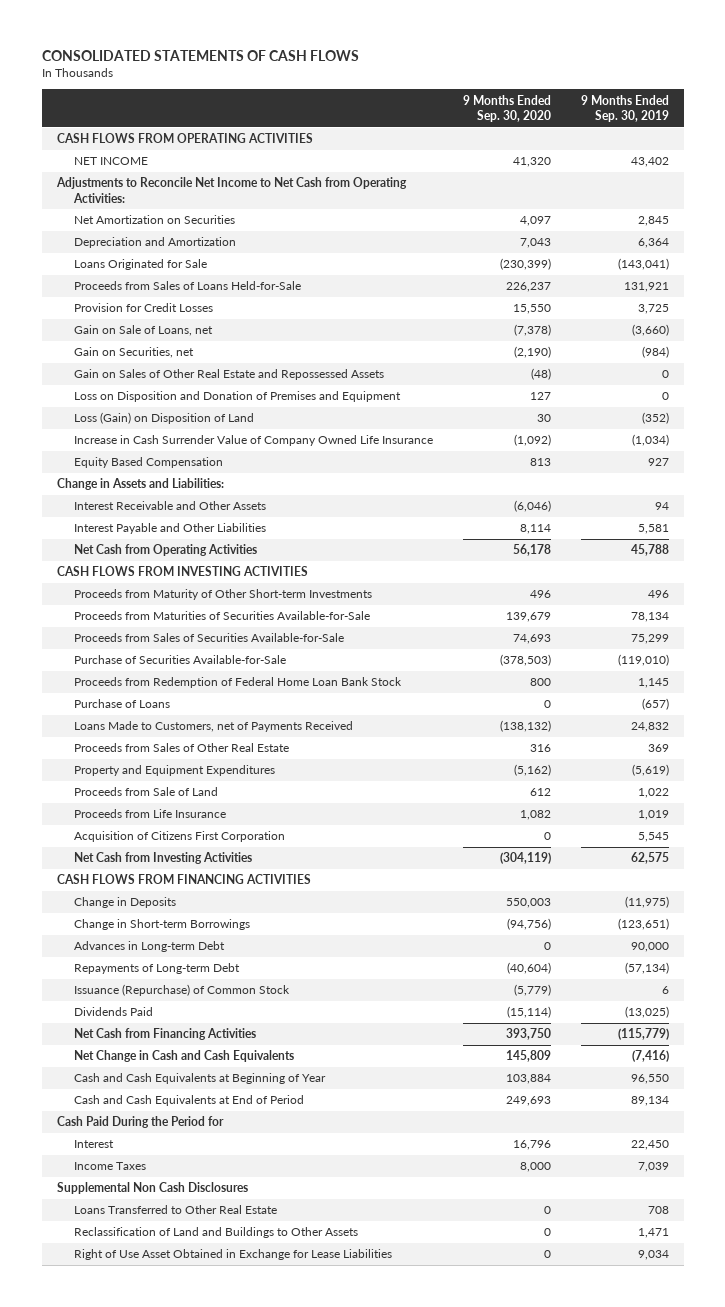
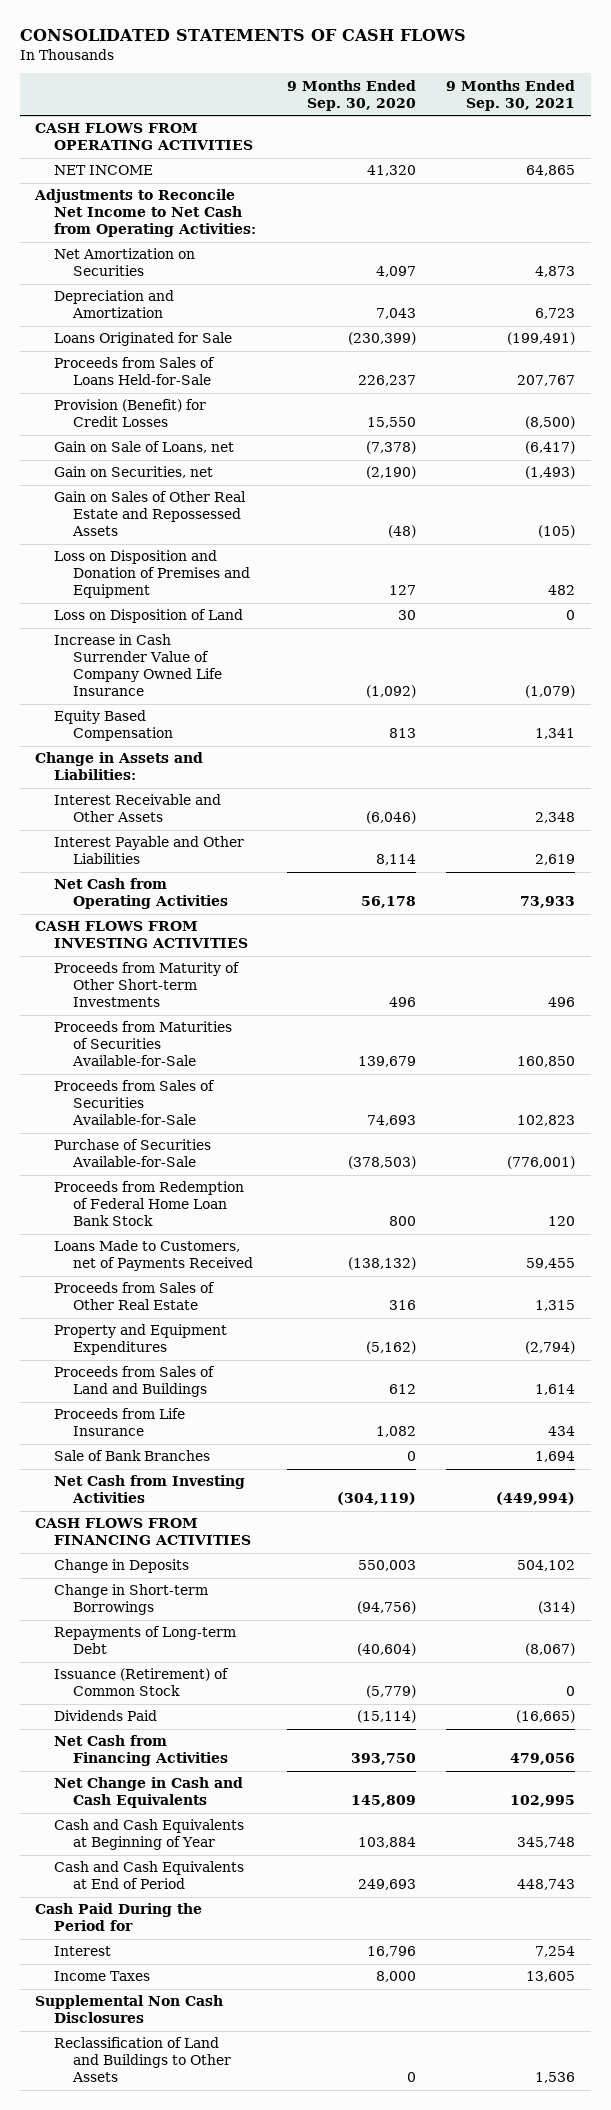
[580,94,669,123] 9 Months Ended Sep. 30, 2019 -> none
none -> [446,79,576,111] 9 Months Ended Sep. 30, 2021
[74,303,214,313] Provision for Credit Losses -> [54,399,207,428] Provision (Benefit) for Credit Losses
[74,412,255,425] Loss (Gain) on Disposition of Land -> [54,609,244,624] Loss on Disposition of Land
[74,699,171,709] Purchase of Loans -> none
[74,787,219,797] Proceeds from Sale of Land -> [54,1366,216,1398] Proceeds from Sales of Land and Buildings
[74,831,286,843] Acquisition of Citizens First Corporation -> none
none -> [54,1450,211,1462] Sale of Bank Branches
[74,941,226,953] Advances in Long-term Debt -> none
[74,984,291,997] Issuance (Repurchase) of Common Stock -> [54,1668,230,1697] Issuance (Retirement) of Common Stock
[74,1205,278,1215] Loans Transferred to Other Real Estate -> none
[74,1249,393,1261] Right of Use Asset Obtained in Exchange for Lease Liabilities -> none

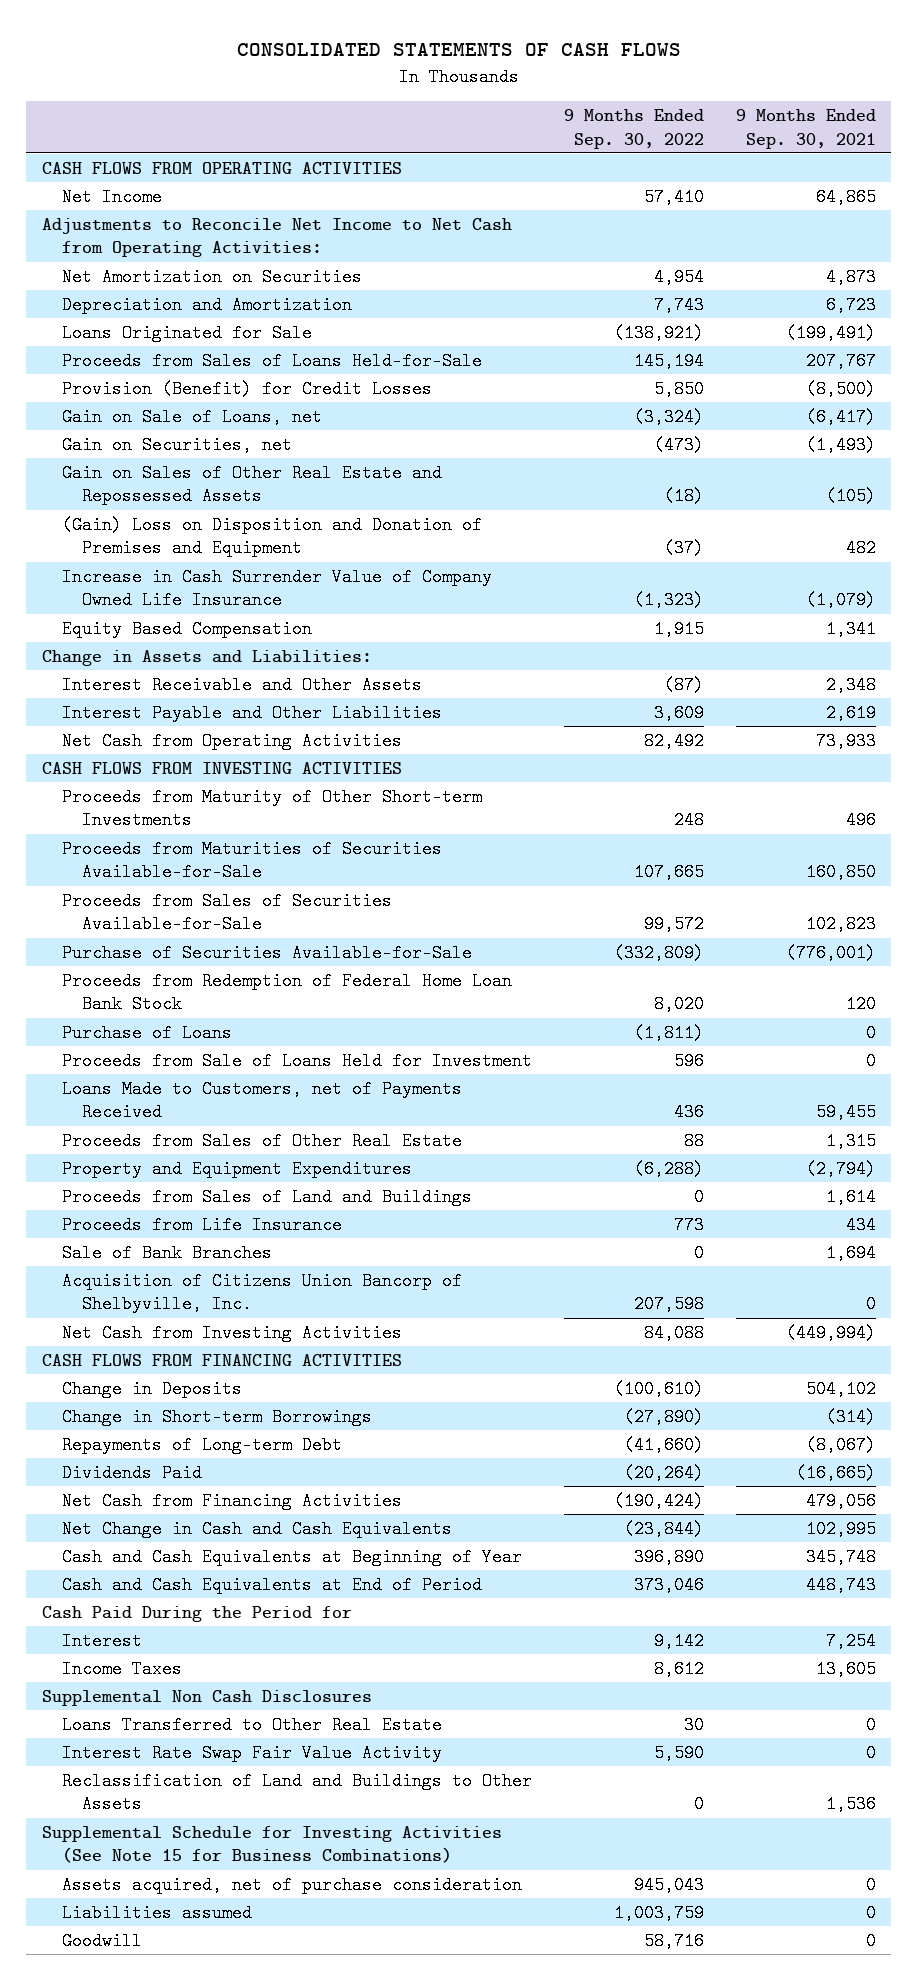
[286,79,416,111] 9 Months Ended Sep. 30, 2020 -> none
none -> [563,109,704,149] 9 Months Ended Sep. 30, 2022
[54,165,154,176] NET INCOME -> [61,188,162,207] Net Income
[54,609,244,624] Loss on Disposition of Land -> none
[54,550,251,599] Loss on Disposition and Donation of Premises and Equipment -> [61,516,482,558] (Gain) Loss on Disposition and Donation of Premises and Equipment
none -> [61,1024,232,1043] Purchase of Loans
none -> [61,1052,532,1071] Proceeds from Sale of Loans Held for Investment
none -> [61,1272,462,1314] Acquisition of Citizens Union Bancorp of Shelbyville, Inc.
[54,1668,230,1697] Issuance (Retirement) of Common Stock -> none
none -> [61,1716,442,1735] Loans Transferred to Other Real Estate
none -> [61,1744,442,1763] Interest Rate Swap Fair Value Activity
none -> [41,1826,502,1864] Supplemental Schedule for Investing Activities (See Note 15 for Business Combinations)
none -> [61,1876,522,1895] Assets acquired, net of purchase consideration
none -> [61,1904,252,1923] Liabilities assumed
none -> [61,1932,142,1951] Goodwill

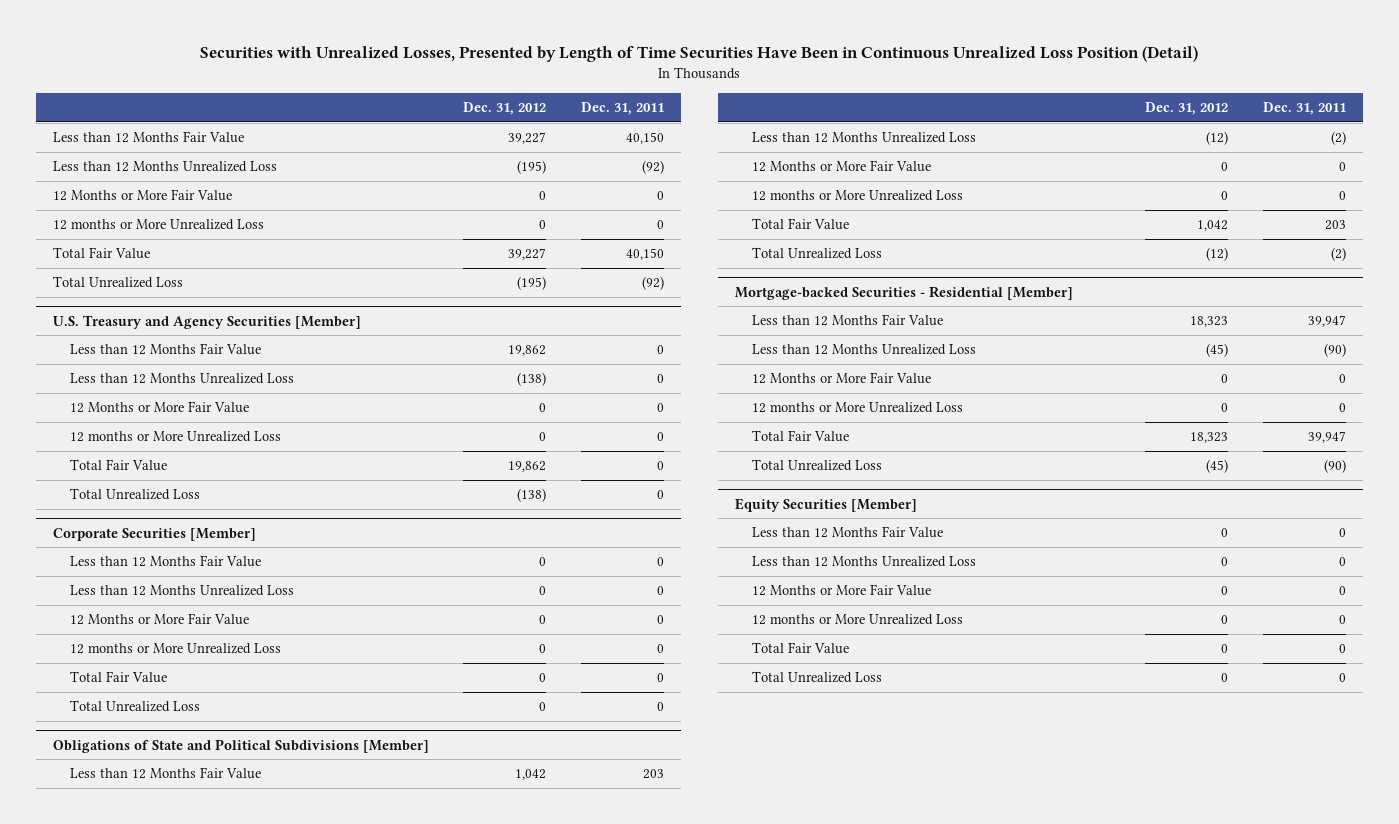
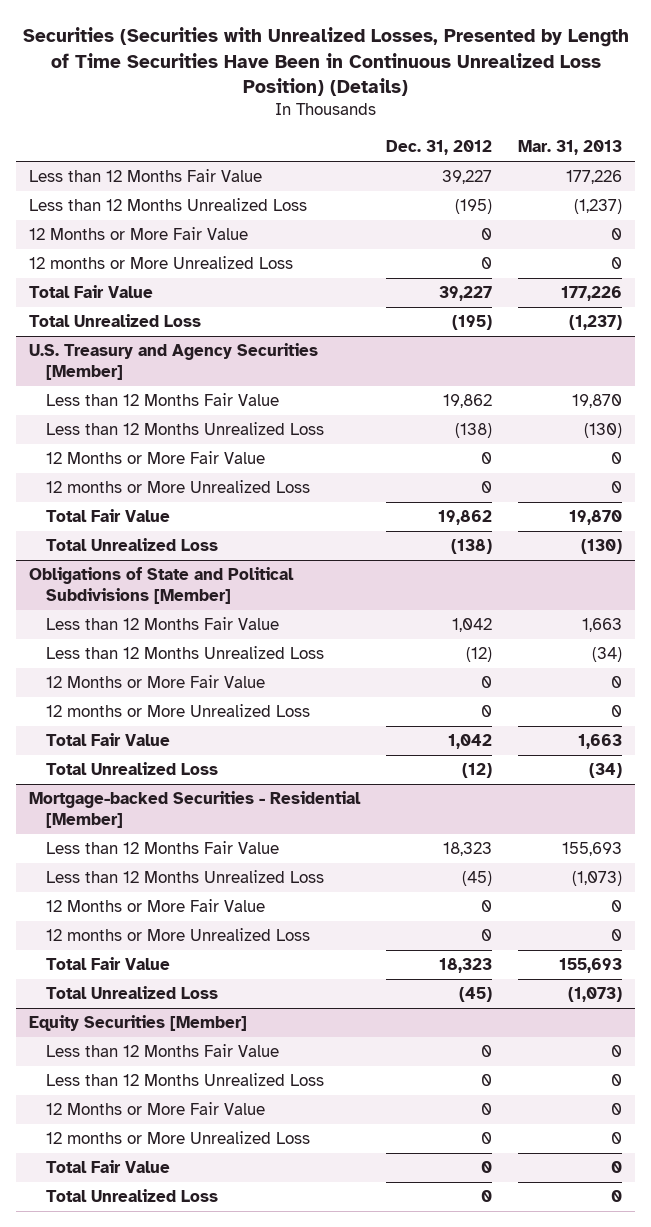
[200,46,1199,63] Securities with Unrealized Losses, Presented by Length of Time Securities Have Been in Continuous Unrealized Loss Position (Detail) -> [22,26,629,97] Securities (Securities with Unrealized Losses, Presented by Length of Time Securities Have Been in Continuous Unrealized Loss Position) (Details)
[580,102,664,116] Dec. 31, 2011 -> none
none -> [517,140,622,156] Mar. 31, 2013
[52,527,256,541] Corporate Securities [Member] -> none
[69,555,261,568] Less than 12 Months Fair Value -> none
[69,585,294,597] Less than 12 Months Unrealized Loss -> none
[69,613,249,626] 12 Months or More Fair Value -> none
[69,643,281,655] 12 months or More Unrealized Loss -> none
[69,671,167,684] Total Fair Value -> none
[69,700,200,713] Total Unrealized Loss -> none

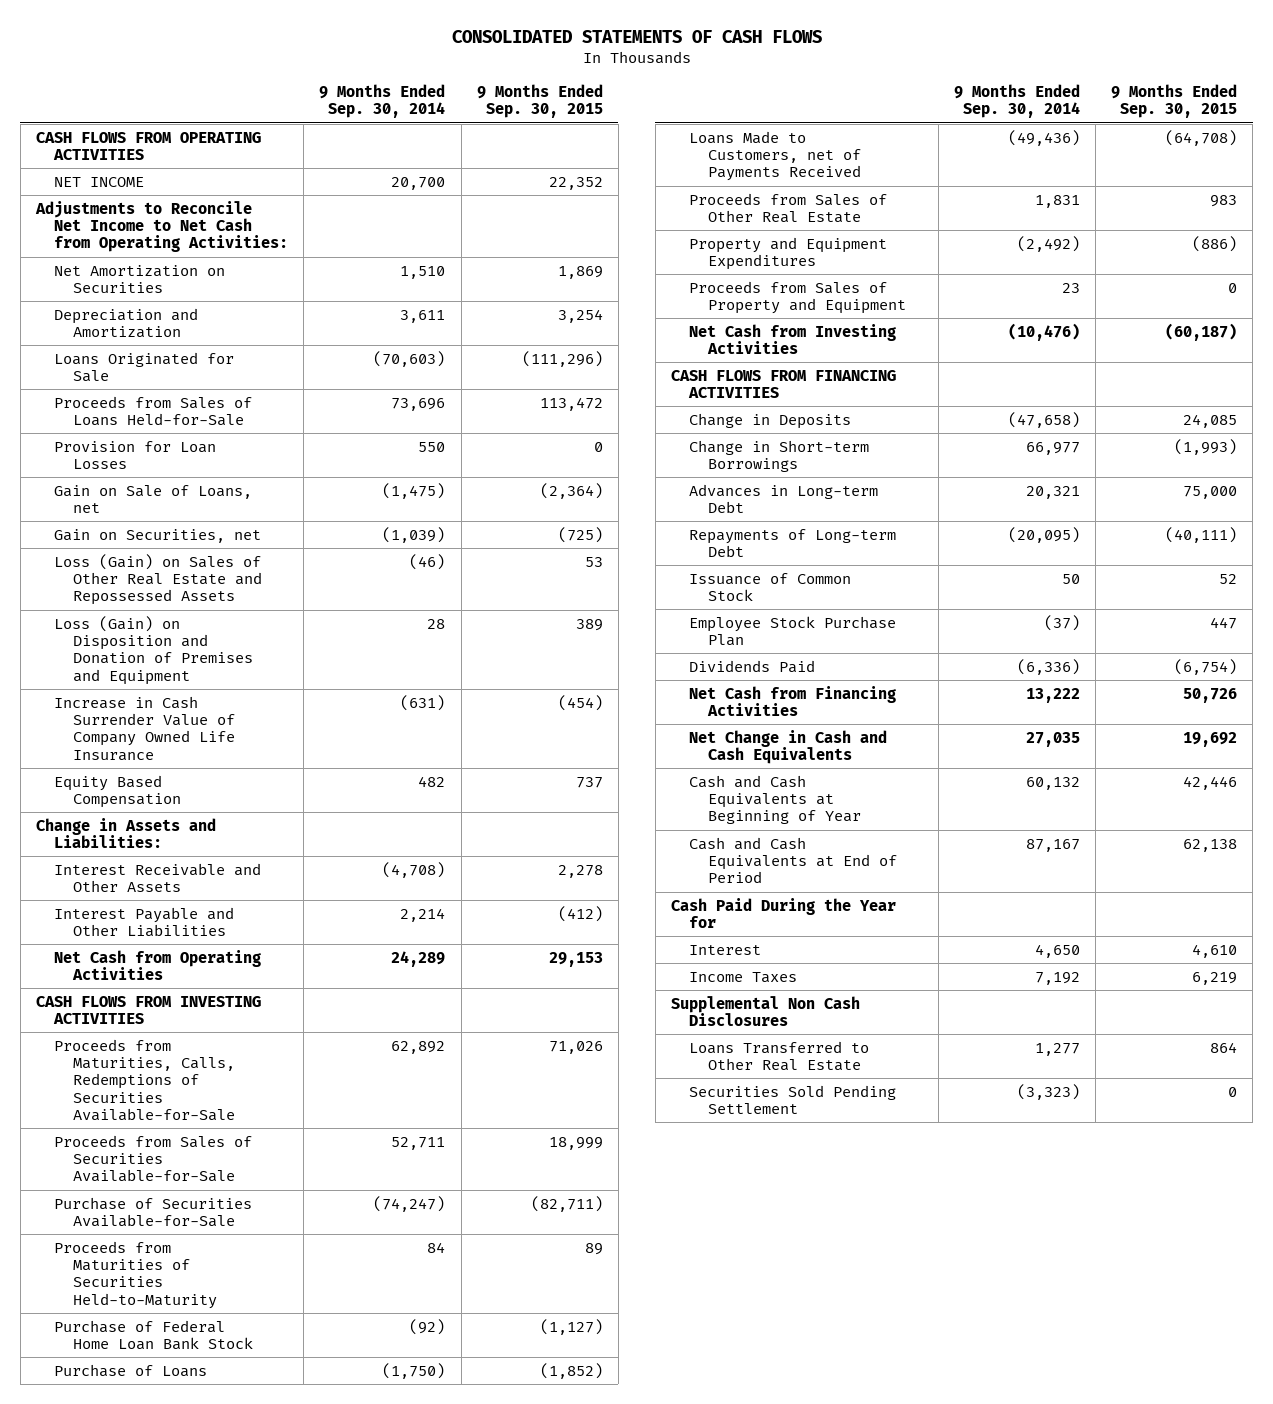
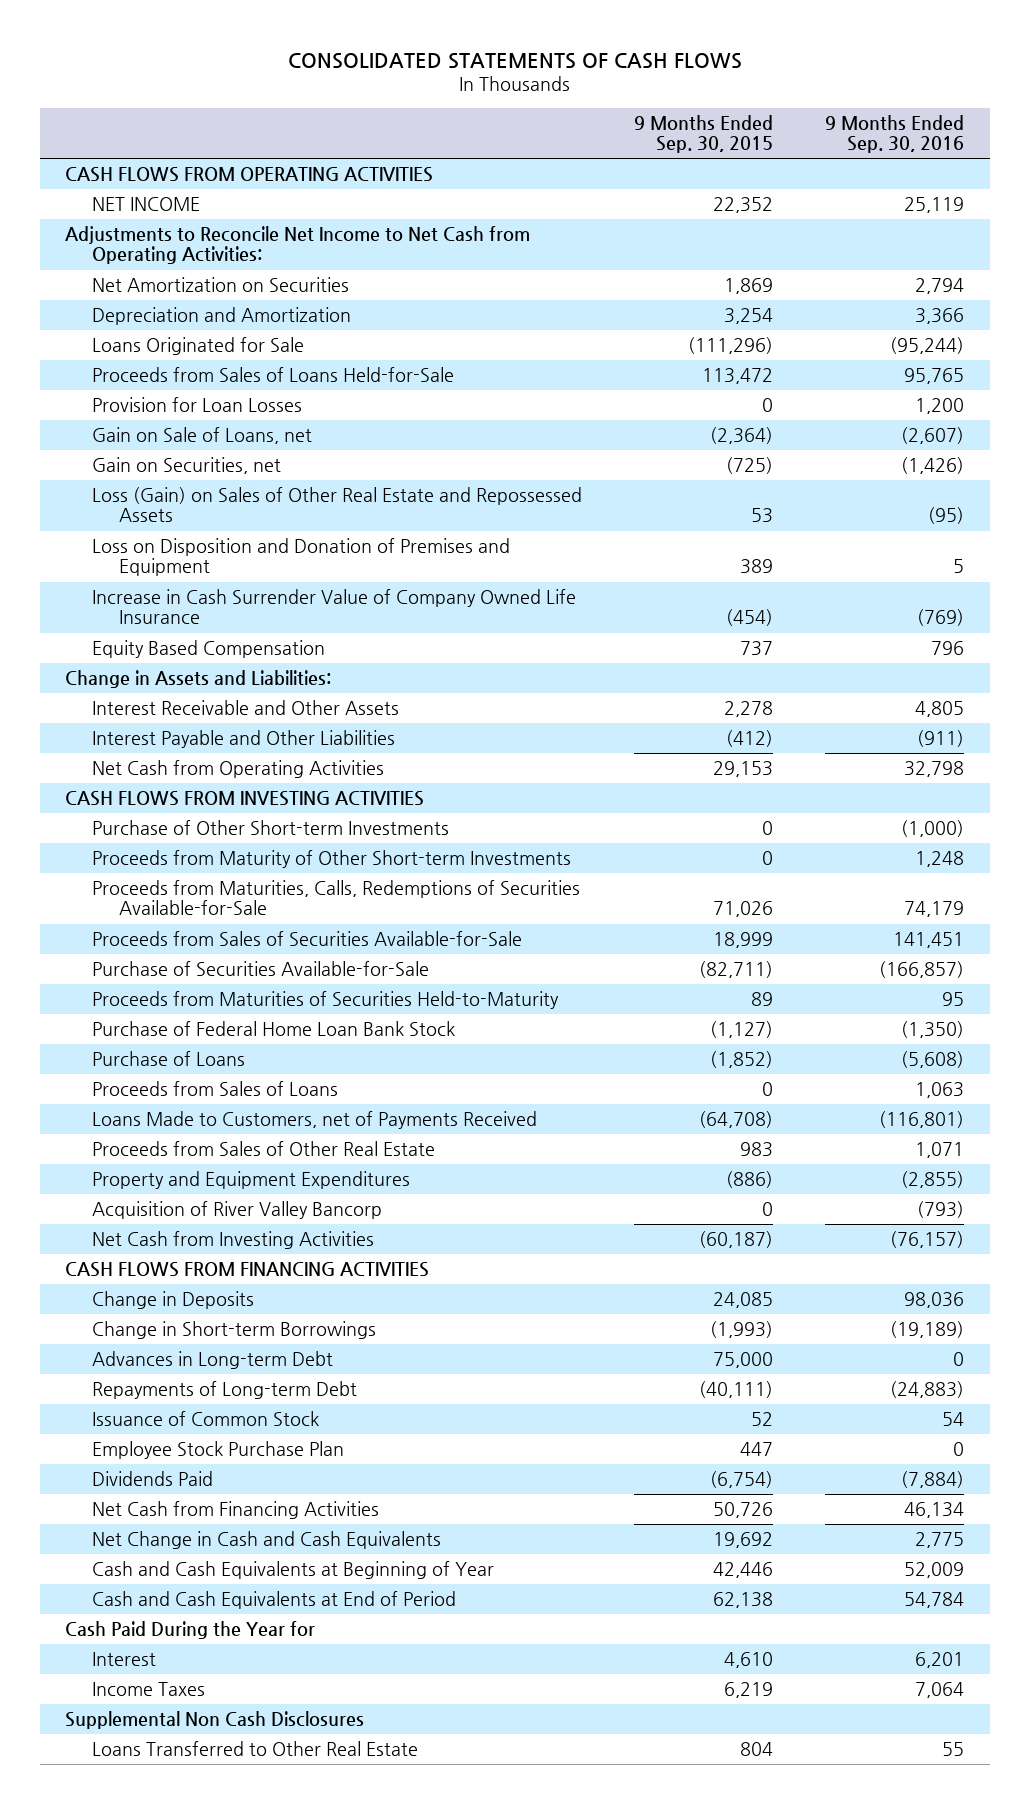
[319,84,446,119] 9 Months Ended Sep. 30, 2014 -> none
none -> [824,114,964,154] 9 Months Ended Sep. 30, 2016
[54,615,253,685] Loss (Gain) on Disposition and Donation of Premises and Equipment -> [92,538,511,577] Loss on Disposition and Donation of Premises and Equipment
none -> [92,820,450,836] Purchase of Other Short-term Investments
none -> [92,850,572,869] Proceeds from Maturity of Other Short-term Investments
none -> [92,1081,339,1097] Proceeds from Sales of Loans
[689,280,906,315] Proceeds from Sales of Property and Equipment -> none
none -> [92,1201,383,1220] Acquisition of River Valley Bancorp
[689,1084,897,1115] Securities Sold Pending Settlement -> none
[1210,1041,1238,1053] 864 -> [740,1742,774,1757] 804

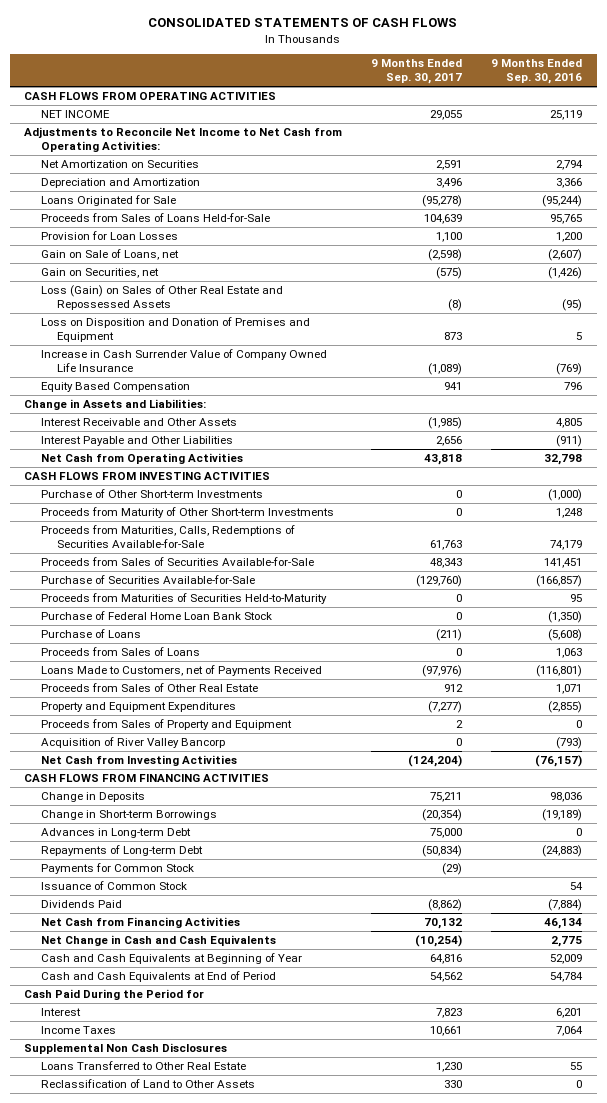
[634,114,774,154] 9 Months Ended Sep. 30, 2015 -> none
none -> [371,58,463,85] 9 Months Ended Sep. 30, 2017
none -> [40,718,292,730] Proceeds from Sales of Property and Equipment
none -> [40,862,194,874] Payments for Common Stock
[92,1441,345,1460] Employee Stock Purchase Plan -> none
[65,1621,316,1640] Cash Paid During the Year for -> [24,988,205,1000] Cash Paid During the Period for
none -> [40,1078,255,1088] Reclassification of Land to Other Assets

